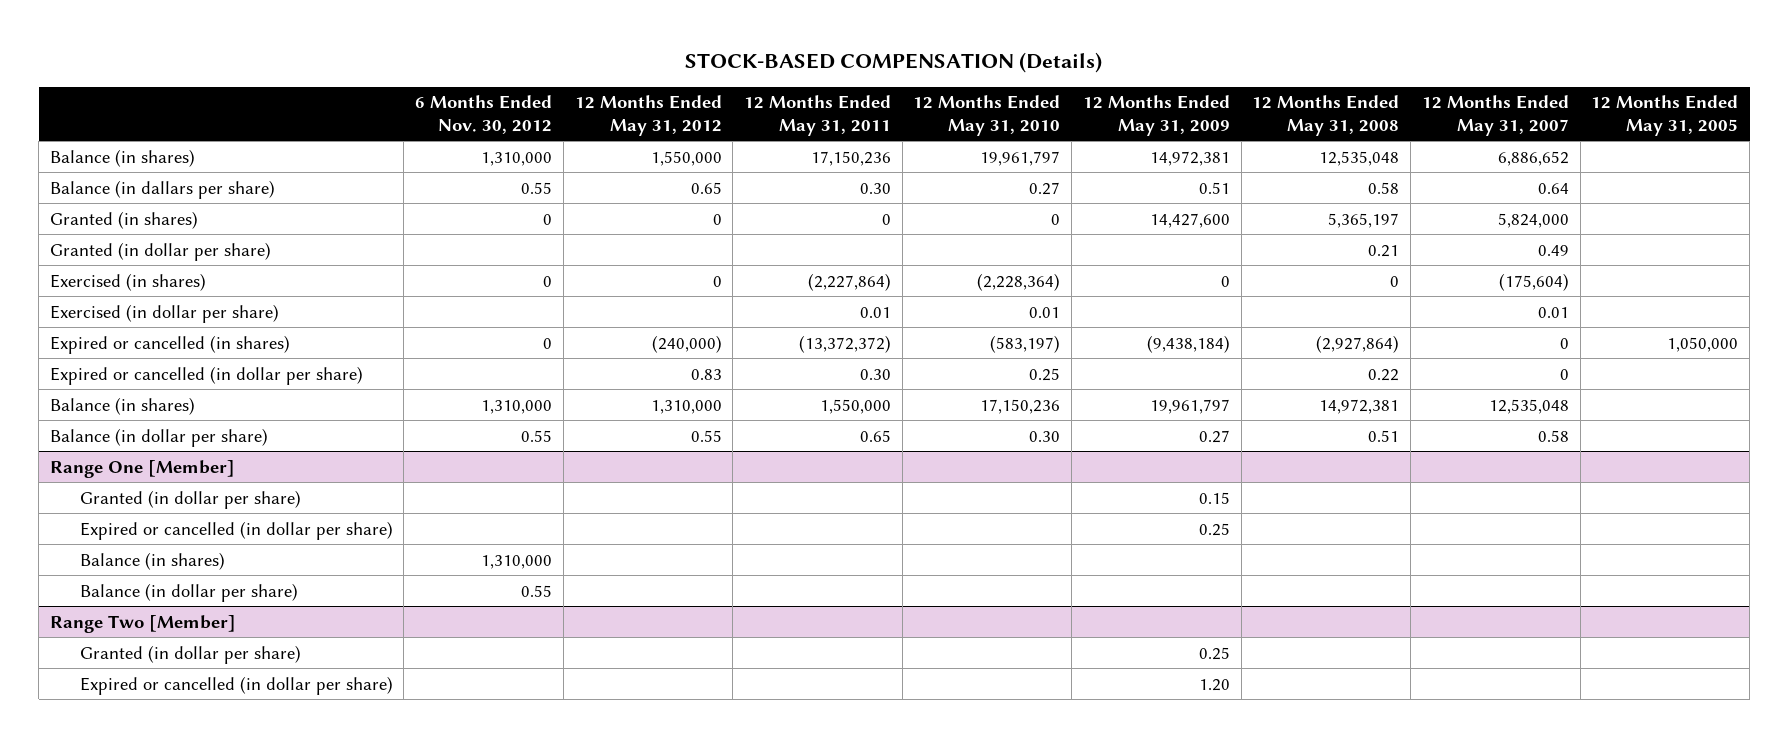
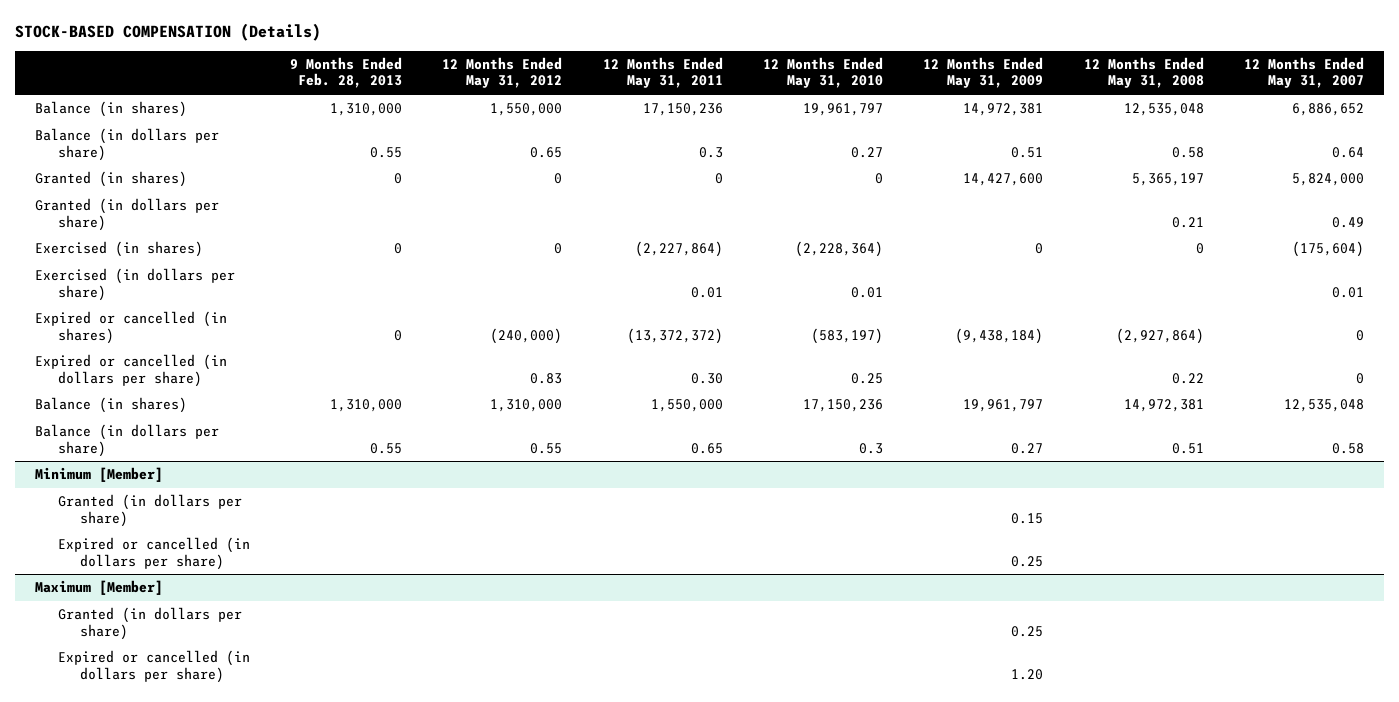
[415,95,553,134] 6 Months Ended Nov. 30, 2012 -> none
[1591,95,1739,136] 12 Months Ended May 31, 2005 -> none
none -> [289,57,402,89] 9 Months Ended Feb. 28, 2013
[49,179,275,199] Balance (in dallars per share) -> [35,128,220,161] Balance (in dollars per share)
[860,182,892,194] 0.30 -> [698,146,723,158] 0.3
[49,241,271,261] Granted (in dollar per share) -> [35,198,220,231] Granted (in dollars per share)
[49,303,279,323] Exercised (in dollar per share) -> [35,268,236,301] Exercised (in dollars per share)
[49,365,363,385] Expired or cancelled (in dollar per share) -> [35,354,228,387] Expired or cancelled (in dollars per share)
[49,459,235,478] Range One [Member] -> none
[79,551,225,570] Balance (in shares) -> none
[79,582,298,602] Balance (in dollar per share) -> none
[49,614,236,633] Range Two [Member] -> none
[49,427,268,447] Balance (in dollar per share) -> [35,424,220,457] Balance (in dollars per share)
[1029,430,1061,442] 0.30 -> [858,442,883,454] 0.3
none -> [35,467,164,483] Minimum [Member]
[79,489,301,509] Granted (in dollar per share) -> [57,494,242,527] Granted (in dollars per share)
[79,520,393,540] Expired or cancelled (in dollar per share) -> [57,537,250,570] Expired or cancelled (in dollars per share)
none -> [35,580,164,596] Maximum [Member]
[79,644,301,664] Granted (in dollar per share) -> [57,607,242,640] Granted (in dollars per share)
[79,675,393,695] Expired or cancelled (in dollar per share) -> [57,650,250,683] Expired or cancelled (in dollars per share)

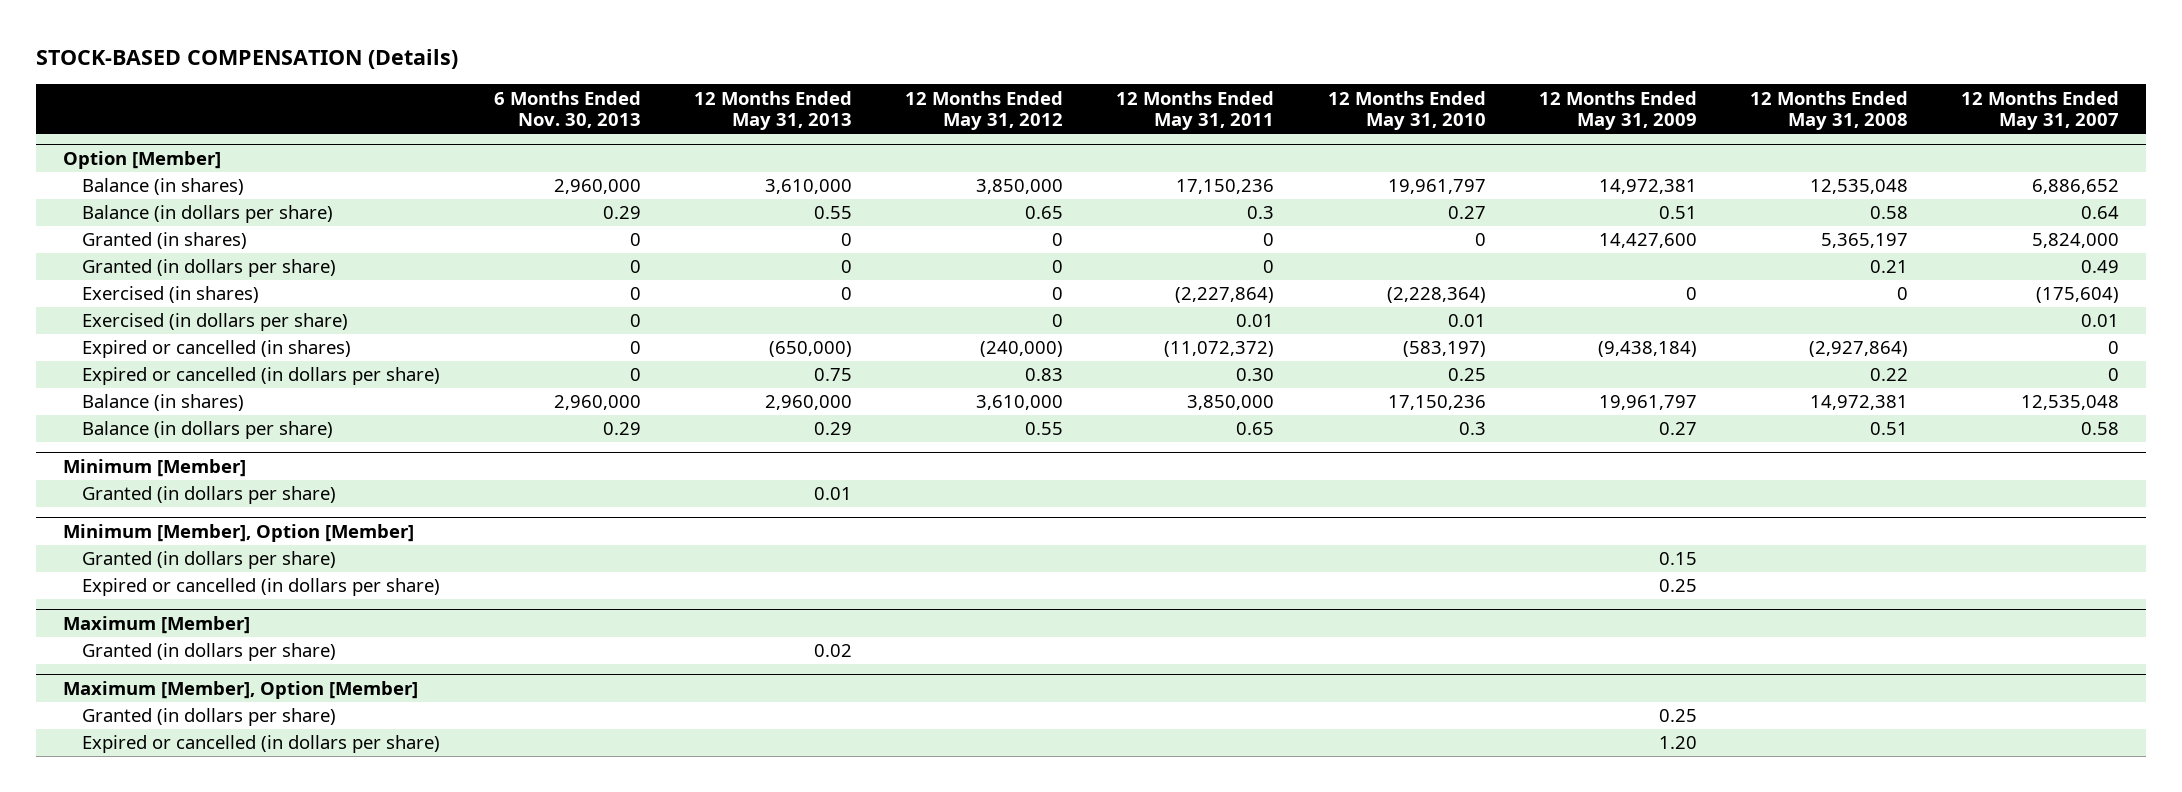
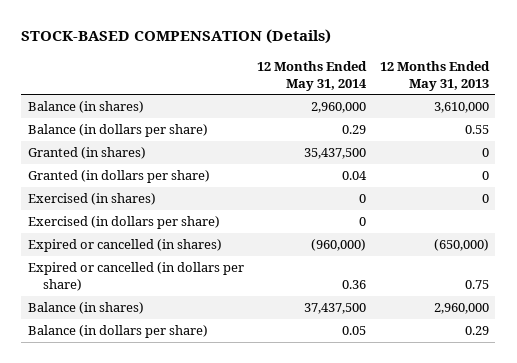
[493,90,641,129] 6 Months Ended Nov. 30, 2013 -> none
[905,90,1064,131] 12 Months Ended May 31, 2012 -> none
[1116,90,1275,131] 12 Months Ended May 31, 2011 -> none
[1327,90,1486,131] 12 Months Ended May 31, 2010 -> none
[1538,90,1697,131] 12 Months Ended May 31, 2009 -> none
[1750,90,1909,131] 12 Months Ended May 31, 2008 -> none
[1961,90,2120,131] 12 Months Ended May 31, 2007 -> none
none -> [257,60,368,91] 12 Months Ended May 31, 2014
[62,151,221,170] Option [Member] -> none
[62,459,246,478] Minimum [Member] -> none
[82,486,337,505] Granted (in dollars per share) -> none
[62,524,414,543] Minimum [Member], Option [Member] -> none
[82,551,337,570] Granted (in dollars per share) -> none
[82,578,441,597] Expired or cancelled (in dollars per share) -> none
[62,616,250,635] Maximum [Member] -> none
[82,643,337,662] Granted (in dollars per share) -> none
[62,681,418,700] Maximum [Member], Option [Member] -> none
[82,708,337,727] Granted (in dollars per share) -> none
[82,735,441,754] Expired or cancelled (in dollars per share) -> none

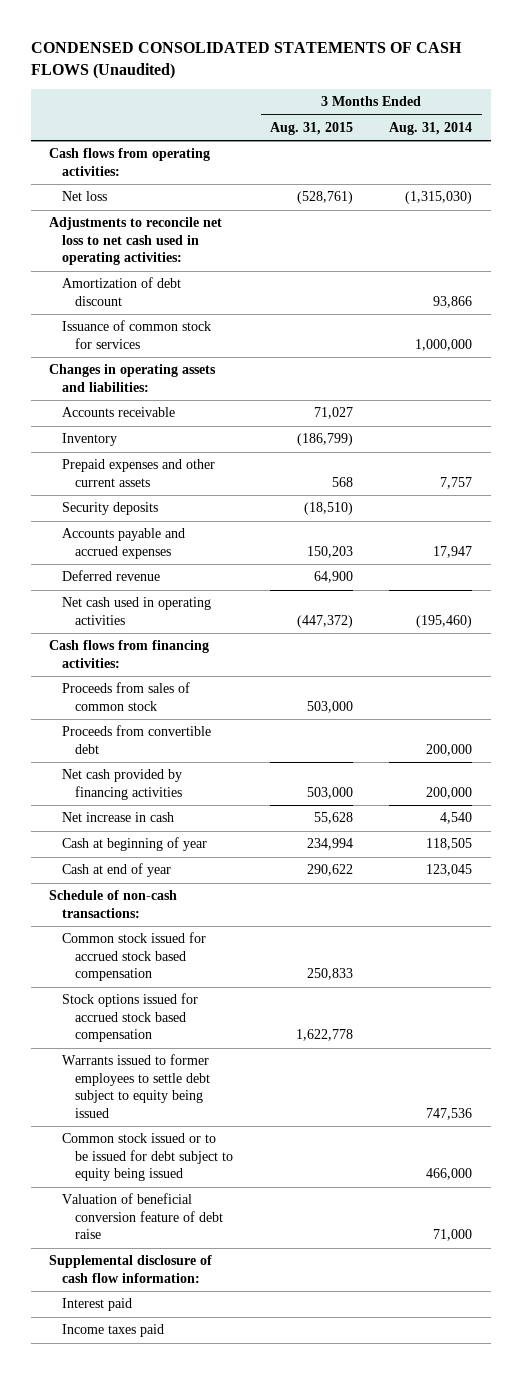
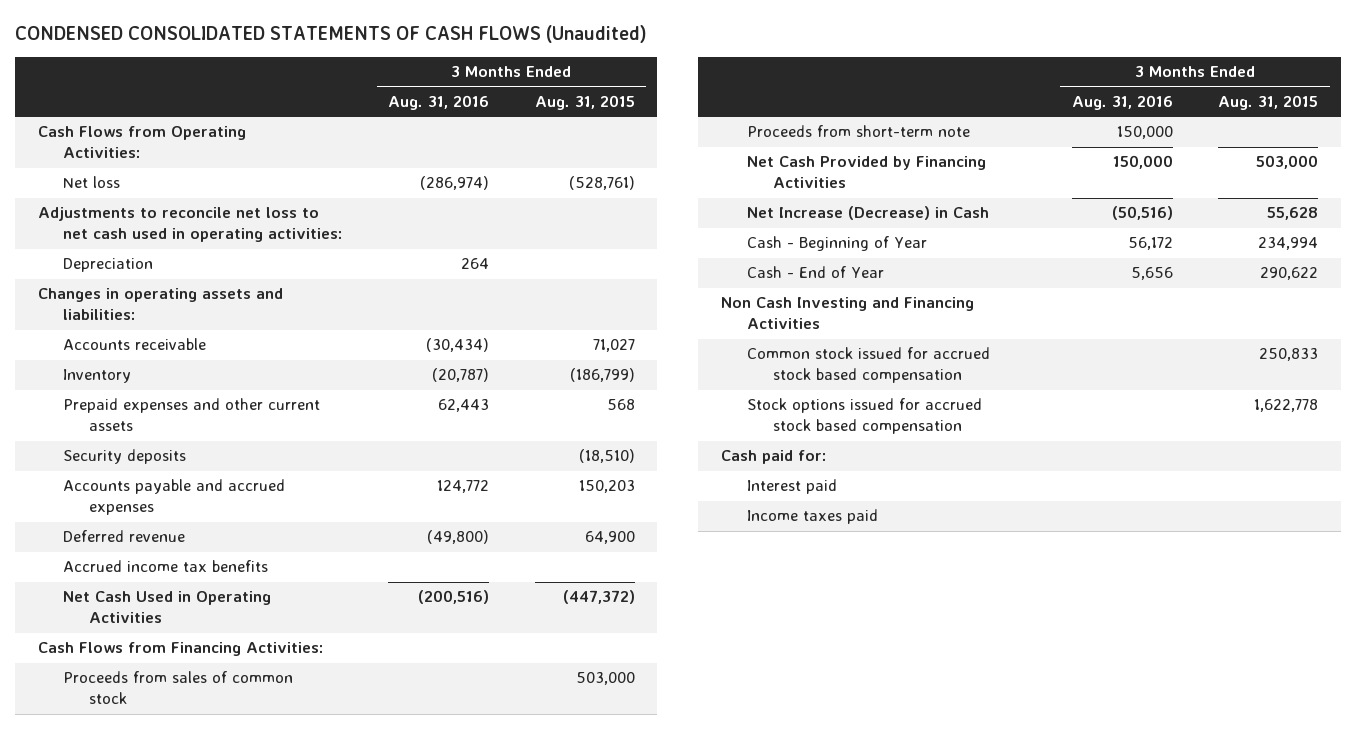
[389,121,473,135] Aug. 31, 2014 -> none
none -> [388,94,490,110] Aug. 31, 2016
[49,148,211,176] Cash flows from operating activities: -> [37,126,246,159] Cash Flows from Operating Activities:
[62,277,182,306] Amortization of debt discount -> none
[62,320,212,349] Issuance of common stock for services -> none
none -> [63,258,154,273] Depreciation
none -> [63,560,269,573] Accrued income tax benefits
[62,597,212,625] Net cash used in operating activities -> [63,591,272,624] Net Cash Used in Operating Activities
[49,640,210,668] Cash flows from financing activities: -> [37,642,323,657] Cash Flows from Financing Activities:
[62,725,212,754] Proceeds from convertible debt -> none
[49,890,178,918] Schedule of non-cash transactions: -> none
none -> [747,125,971,138] Proceeds from short-term note
[62,769,183,800] Net cash provided by financing activities -> [747,156,987,189] Net Cash Provided by Financing Activities
[62,812,175,823] Net increase in cash -> [747,206,990,221] Net Increase (Decrease) in Cash
[62,837,208,852] Cash at beginning of year -> [747,236,928,252] Cash - Beginning of Year
[62,863,172,878] Cash at end of year -> [747,266,885,279] Cash - End of Year
none -> [721,297,975,330] Non Cash Investing and Financing Activities
[62,1054,211,1118] Warrants issued to former employees to settle debt subject to equity being issued -> none
[62,1133,234,1182] Common stock issued or to be issued for debt subject to equity being issued -> none
[62,1193,224,1240] Valuation of beneficial conversion feature of debt raise -> none
[49,1255,213,1283] Supplemental disclosure of cash flow information: -> none
none -> [721,450,827,465] Cash paid for:

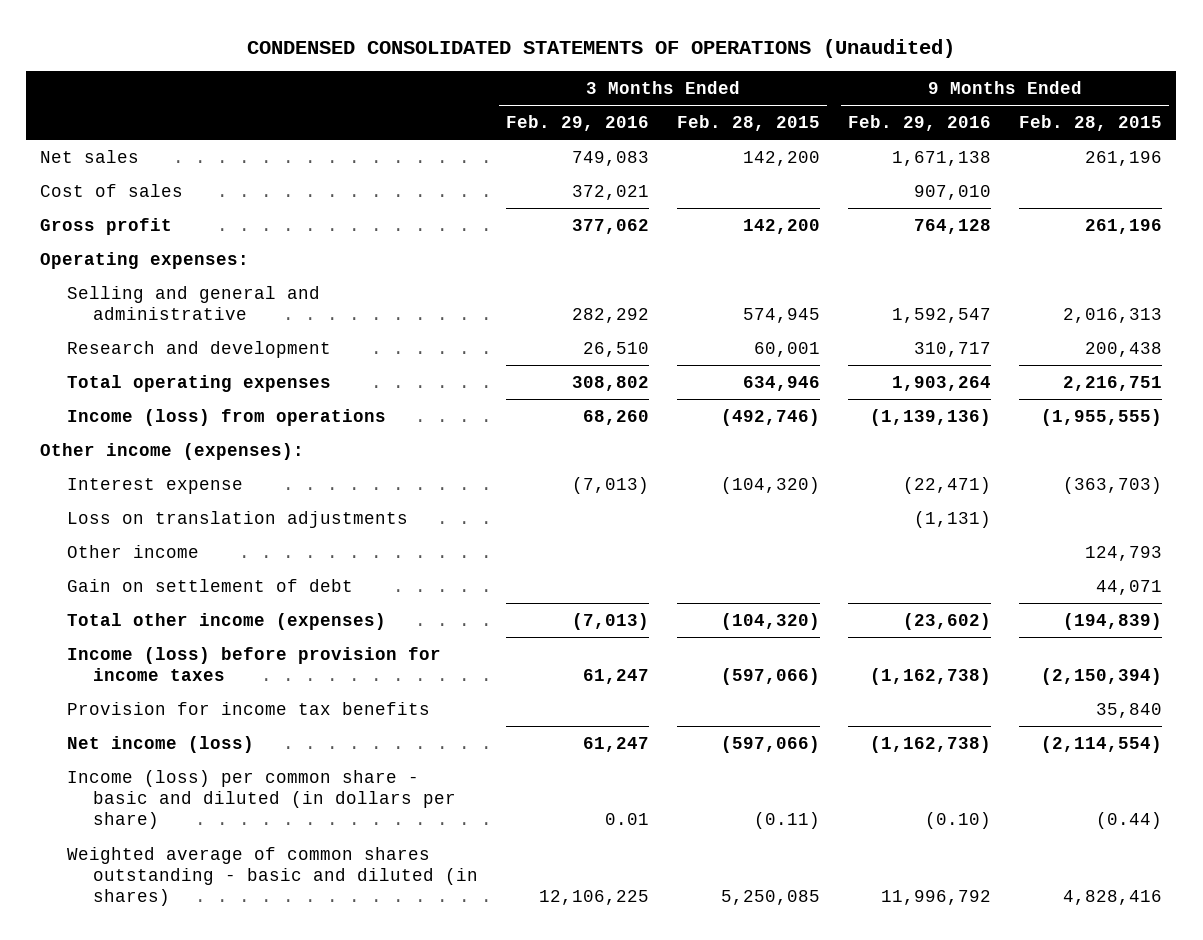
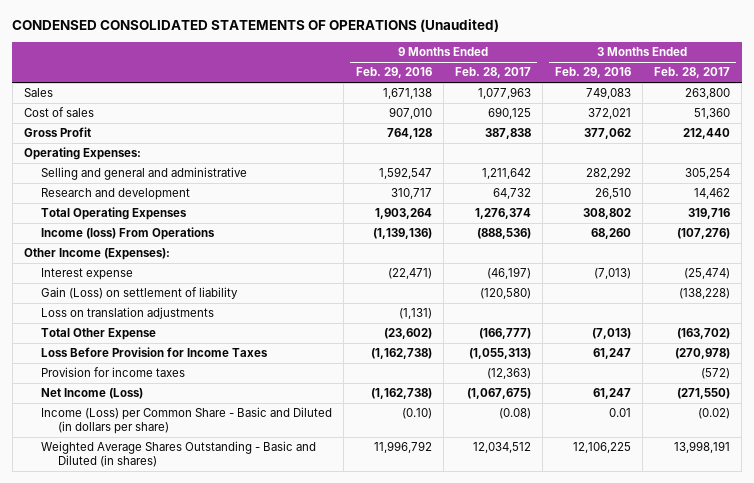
[677,115,821,132] Feb. 28, 2015 -> none
[1019,115,1163,132] Feb. 28, 2015 -> none
none -> [455,67,532,79] Feb. 28, 2017
none -> [654,67,731,79] Feb. 28, 2017
[40,149,140,163] Net sales -> [24,88,54,98] Sales
[40,217,173,235] Gross profit -> [24,127,92,138] Gross Profit
[40,251,250,269] Operating expenses: -> [24,147,142,161] Operating Expenses:
[66,374,331,392] Total operating expenses -> [41,207,188,221] Total Operating Expenses
[66,408,386,426] Income (loss) from operations -> [41,227,216,241] Income (loss) From Operations
[40,442,305,460] Other income (expenses): -> [24,248,171,261] Other Income (Expenses):
none -> [41,287,239,300] Gain (Loss) on settlement of liability
[66,544,199,558] Other income -> none
[66,578,353,592] Gain on settlement of debt -> none
[66,612,386,630] Total other income (expenses) -> [41,328,157,341] Total Other Expense
[66,646,441,682] Income (loss) before provision for income taxes -> [41,347,269,358] Loss Before Provision for Income Taxes
[66,701,430,715] Provision for income tax benefits -> [41,367,186,378] Provision for income taxes
[66,735,254,753] Net income (loss) -> [41,388,144,400] Net Income (Loss)
[66,769,456,830] Income (loss) per common share - basic and diluted (in dollars per share) -> [41,407,333,435] Income (Loss) per Common Share - Basic and Diluted (in dollars per share)
[66,846,478,907] Weighted average of common shares outstanding - basic and diluted (in shares) -> [41,441,317,468] Weighted Average Shares Outstanding - Basic and Diluted (in shares)

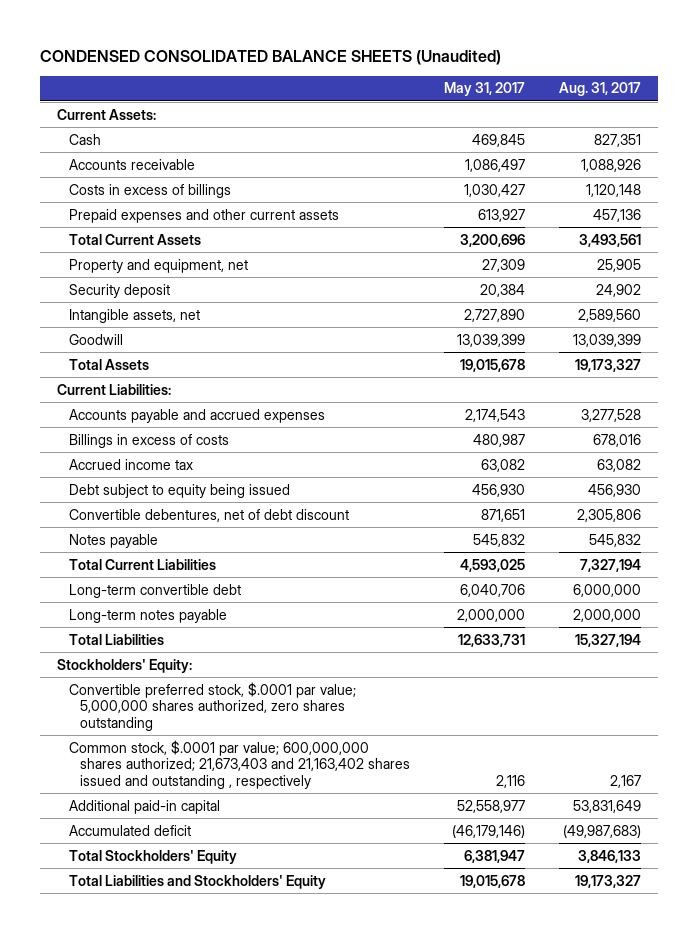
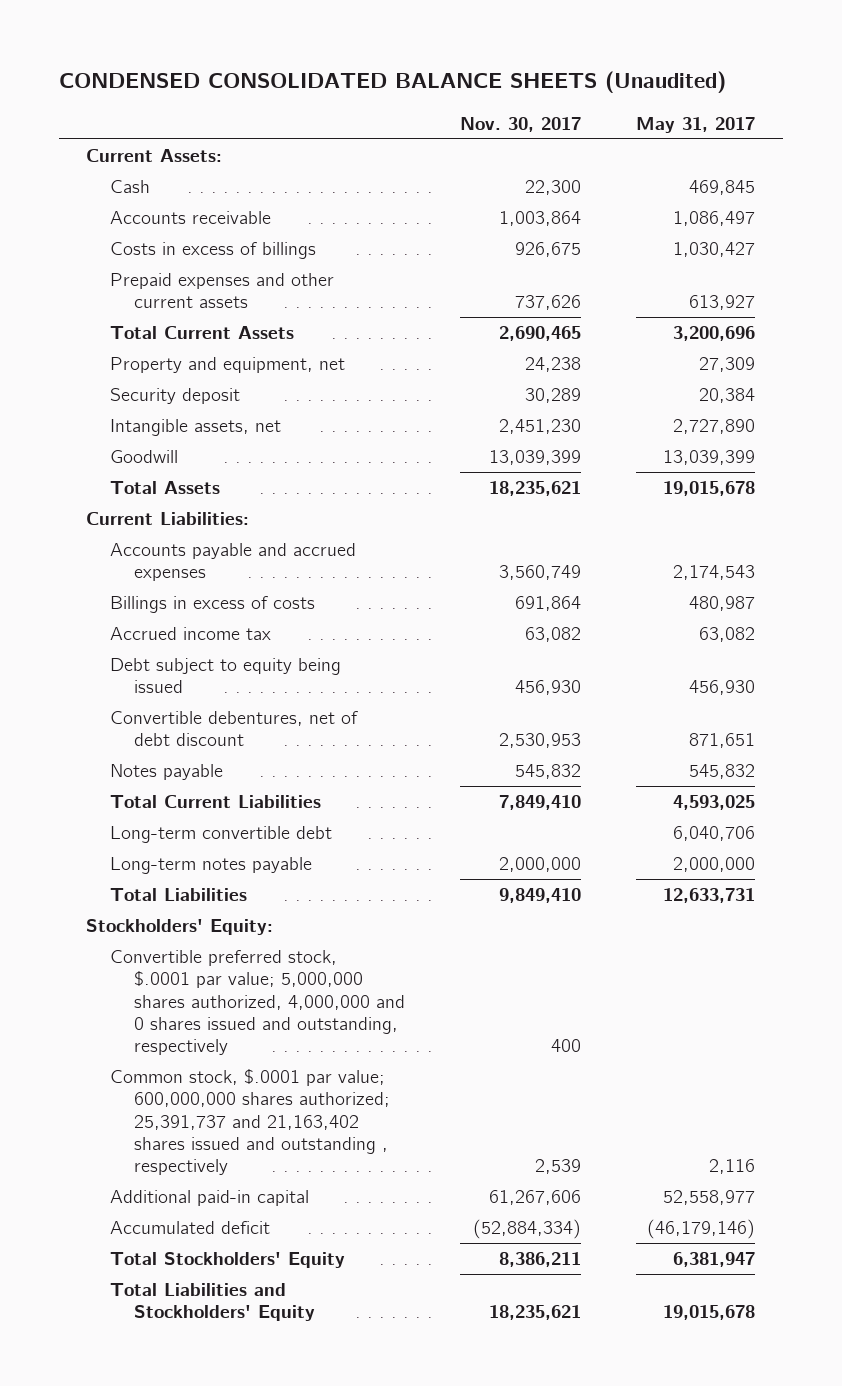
[559,82,642,97] Aug. 31, 2017 -> none
none -> [460,116,582,132] Nov. 30, 2017
[68,681,356,731] Convertible preferred stock, $.0001 par value; 5,000,000 shares authorized, zero shares outstanding -> [110,950,406,1056] Convertible preferred stock, $.0001 par value; 5,000,000 shares authorized, 4,000,000 and 0 shares issued and outstanding, respectively
[68,739,410,789] Common stock, $.0001 par value; 600,000,000 shares authorized; 21,673,403 and 21,163,402 shares issued and outstanding , respectively -> [110,1069,391,1176] Common stock, $.0001 par value; 600,000,000 shares authorized; 25,391,737 and 21,163,402 shares issued and outstanding , respectively

